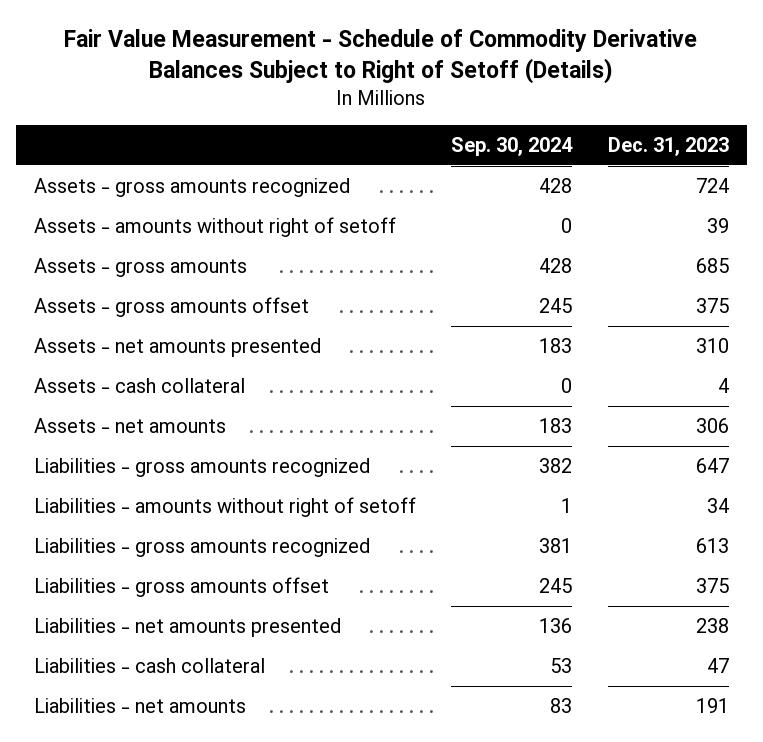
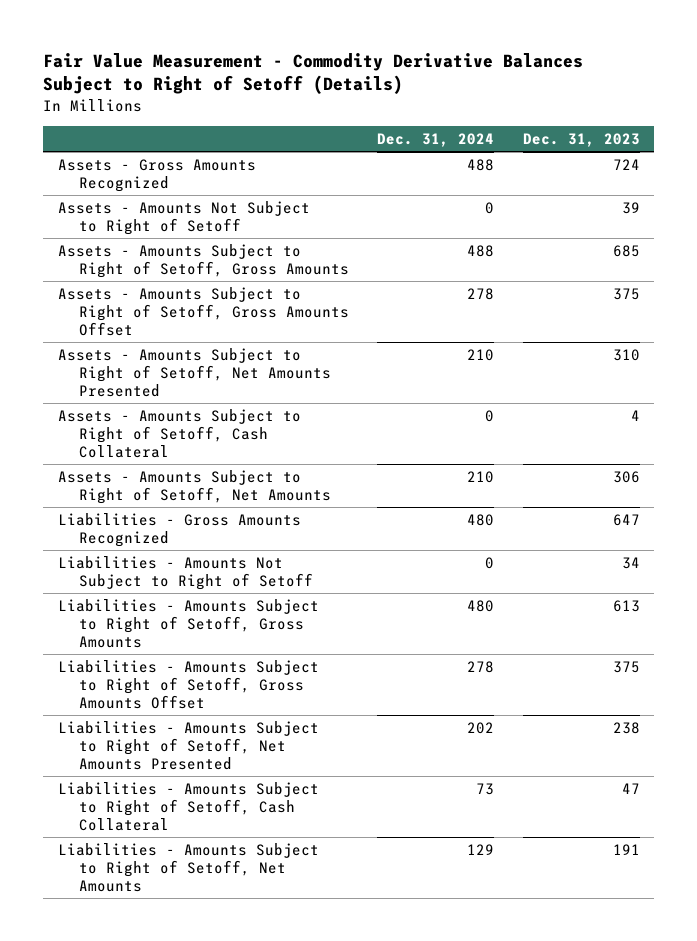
[64,29,698,85] Fair Value Measurement - Schedule of Commodity Derivative Balances Subject to Right of Setoff (Details) -> [43,52,584,95] Fair Value Measurement - Commodity Derivative Balances Subject to Right of Setoff (Details)
[451,136,574,156] Sep. 30, 2024 -> none
none -> [377,132,495,147] Dec. 31, 2024
[33,178,350,198] Assets - gross amounts recognized -> [57,158,256,193] Assets - Gross Amounts Recognized
[33,217,396,238] Assets - amounts without right of setoff -> [57,200,310,236] Assets - Amounts Not Subject to Right of Setoff
[33,258,247,278] Assets - gross amounts -> [57,243,350,279] Assets - Amounts Subject to Right of Setoff, Gross Amounts
[33,297,309,318] Assets - gross amounts offset -> [57,286,350,337] Assets - Amounts Subject to Right of Setoff, Gross Amounts Offset
[33,338,321,358] Assets - net amounts presented -> [57,347,332,398] Assets - Amounts Subject to Right of Setoff, Net Amounts Presented
[33,378,245,394] Assets - cash collateral -> [57,408,301,459] Assets - Amounts Subject to Right of Setoff, Cash Collateral
[33,418,226,434] Assets - net amounts -> [57,469,332,505] Assets - Amounts Subject to Right of Setoff, Net Amounts
[33,458,370,478] Liabilities - gross amounts recognized -> [57,512,301,548] Liabilities - Gross Amounts Recognized
[33,497,416,518] Liabilities - amounts without right of setoff -> [57,555,314,591] Liabilities - Amounts Not Subject to Right of Setoff
[33,538,370,558] Liabilities - gross amounts recognized -> [57,598,319,649] Liabilities - Amounts Subject to Right of Setoff, Gross Amounts
[33,577,329,598] Liabilities - gross amounts offset -> [57,659,319,710] Liabilities - Amounts Subject to Right of Setoff, Gross Amounts Offset
[33,618,341,638] Liabilities - net amounts presented -> [57,720,319,771] Liabilities - Amounts Subject to Right of Setoff, Net Amounts Presented
[33,658,265,674] Liabilities - cash collateral -> [57,781,319,832] Liabilities - Amounts Subject to Right of Setoff, Cash Collateral
[33,698,246,714] Liabilities - net amounts -> [57,842,319,893] Liabilities - Amounts Subject to Right of Setoff, Net Amounts

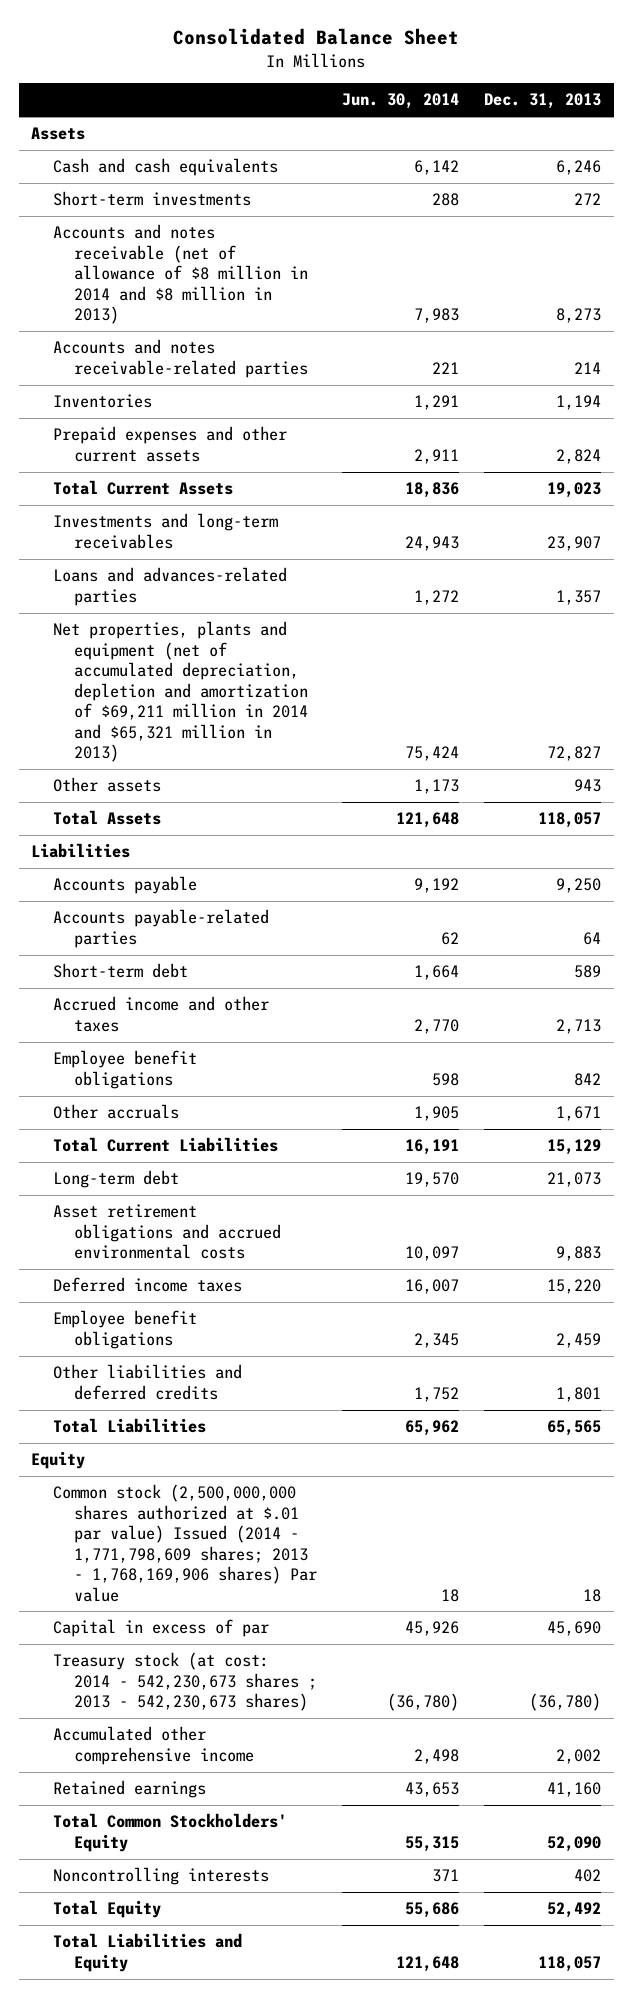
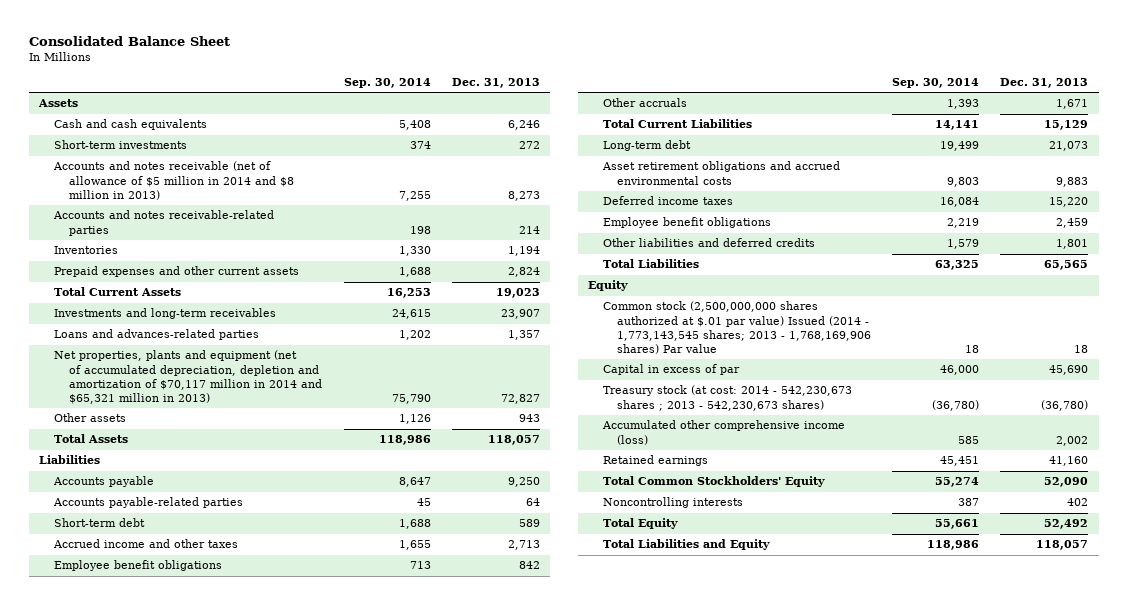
[342,93,460,110] Jun. 30, 2014 -> none
none -> [343,77,431,88] Sep. 30, 2014
[52,224,308,325] Accounts and notes receivable (net of allowance of $8 million in 2014 and $8 million in 2013) -> [52,161,294,200] Accounts and notes receivable (net of allowance of $5 million in 2014 and $8 million in 2013)
[52,621,308,763] Net properties, plants and equipment (net of accumulated depreciation, depletion and amortization of $69,211 million in 2014 and $65,321 million in 2013) -> [53,350,322,405] Net properties, plants and equipment (net of accumulated depreciation, depletion and amortization of $70,117 million in 2014 and $65,321 million in 2013)
[52,1484,317,1602] Common stock (2,500,000,000 shares authorized at $.01 par value) Issued (2014 - 1,771,798,609 shares; 2013 - 1,768,169,906 shares) Par value -> [602,301,872,355] Common stock (2,500,000,000 shares authorized at $.01 par value) Issued (2014 - 1,773,143,545 shares; 2013 - 1,768,169,906 shares) Par value
[52,1726,254,1765] Accumulated other comprehensive income -> [601,420,845,445] Accumulated other comprehensive income (loss)

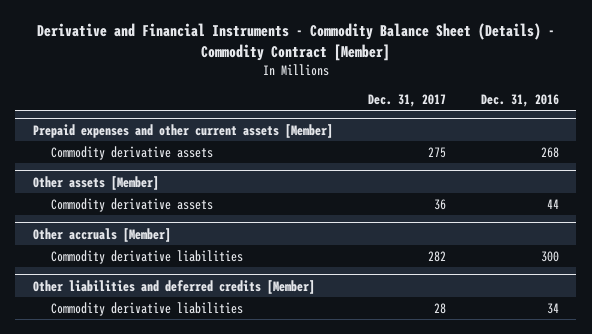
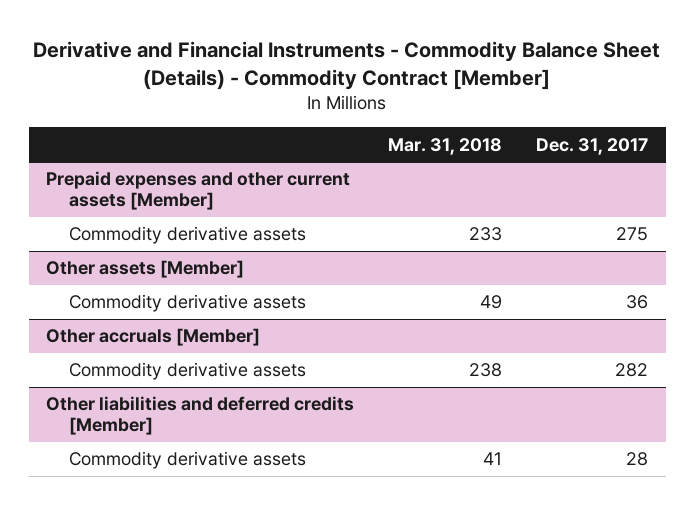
[480,93,559,107] Dec. 31, 2016 -> none
none -> [388,137,503,155] Mar. 31, 2018
[51,249,244,264] Commodity derivative liabilities -> [68,362,306,381] Commodity derivative assets
[51,301,244,316] Commodity derivative liabilities -> [68,451,306,470] Commodity derivative assets

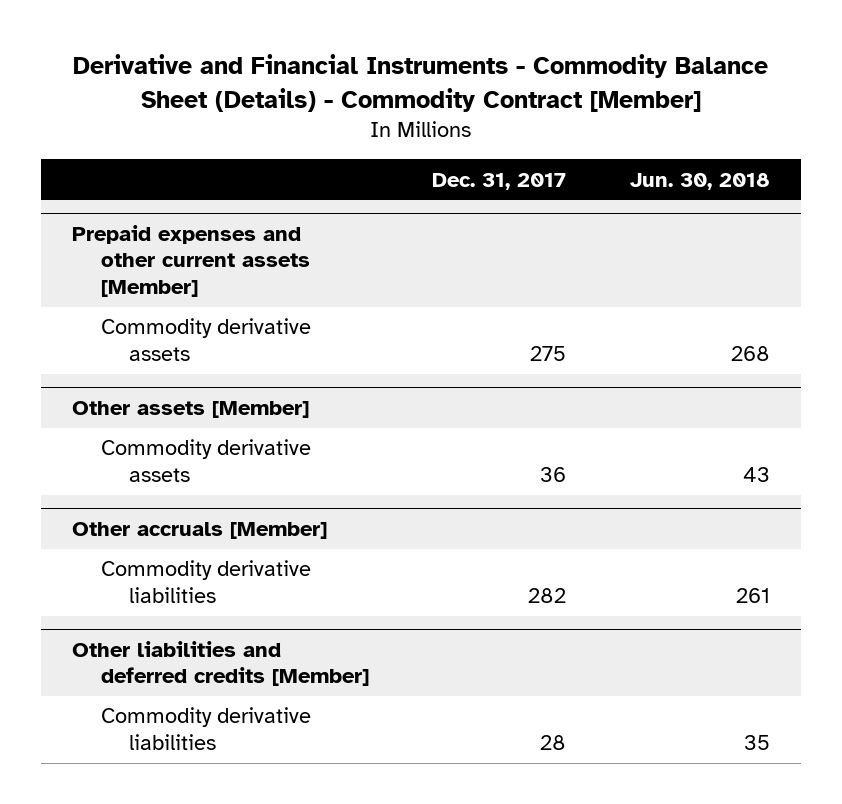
[388,137,503,155] Mar. 31, 2018 -> none
none -> [629,172,770,190] Jun. 30, 2018
[68,362,306,381] Commodity derivative assets -> [100,560,311,604] Commodity derivative liabilities
[68,451,306,470] Commodity derivative assets -> [100,707,311,751] Commodity derivative liabilities

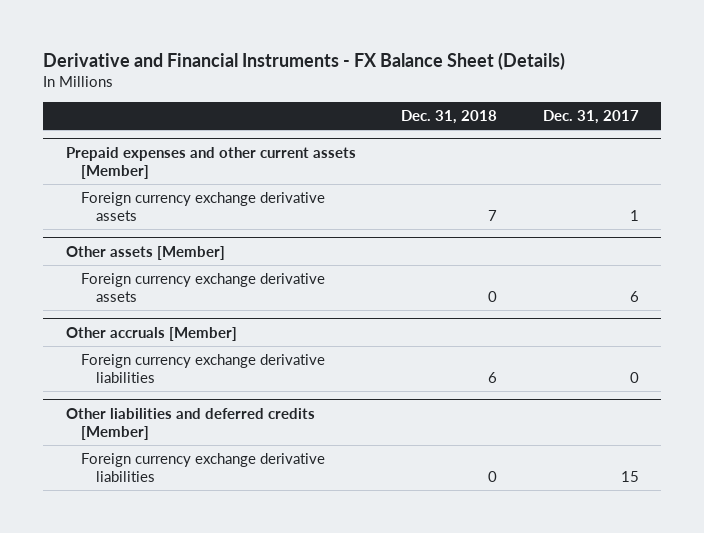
[73,54,769,113] Derivative and Financial Instruments - Commodity Balance Sheet (Details) - Commodity Contract [Member] -> [43,51,566,70] Derivative and Financial Instruments - FX Balance Sheet (Details)
[629,172,770,190] Jun. 30, 2018 -> none
none -> [401,110,498,125] Dec. 31, 2018
[100,318,311,362] Commodity derivative assets -> none
none -> [80,191,325,221] Foreign currency exchange derivative assets
[100,439,311,483] Commodity derivative assets -> none
none -> [80,272,325,302] Foreign currency exchange derivative assets
[100,560,311,604] Commodity derivative liabilities -> none
none -> [80,353,325,383] Foreign currency exchange derivative liabilities
[100,707,311,751] Commodity derivative liabilities -> none
none -> [80,452,325,482] Foreign currency exchange derivative liabilities

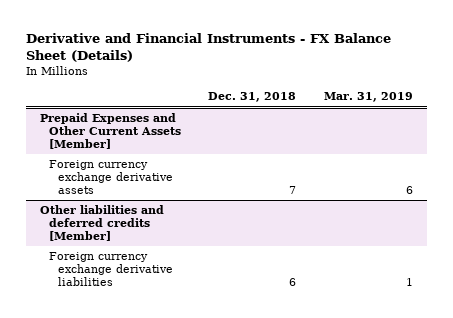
[542,110,639,125] Dec. 31, 2017 -> none
none -> [323,92,413,103] Mar. 31, 2019
[65,146,356,179] Prepaid expenses and other current assets [Member] -> [39,113,181,149] Prepaid Expenses and Other Current Assets [Member]
[65,245,225,260] Other assets [Member] -> none
[80,272,325,302] Foreign currency exchange derivative assets -> none
[65,326,237,341] Other accruals [Member] -> none
[80,353,325,383] Foreign currency exchange derivative liabilities -> none
[488,470,498,482] 0 -> [289,277,297,286] 6

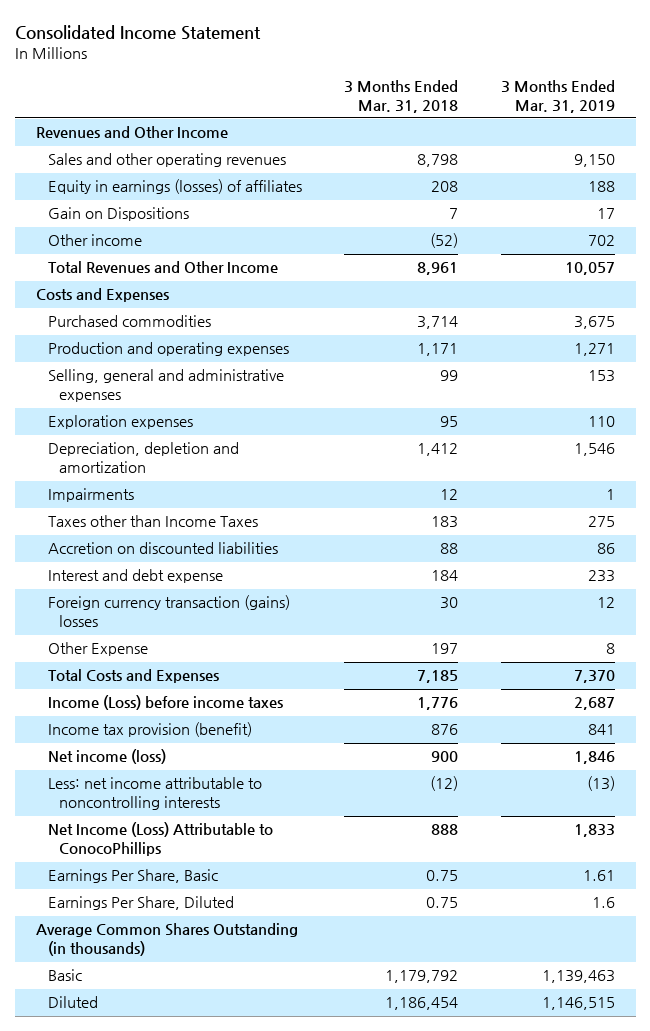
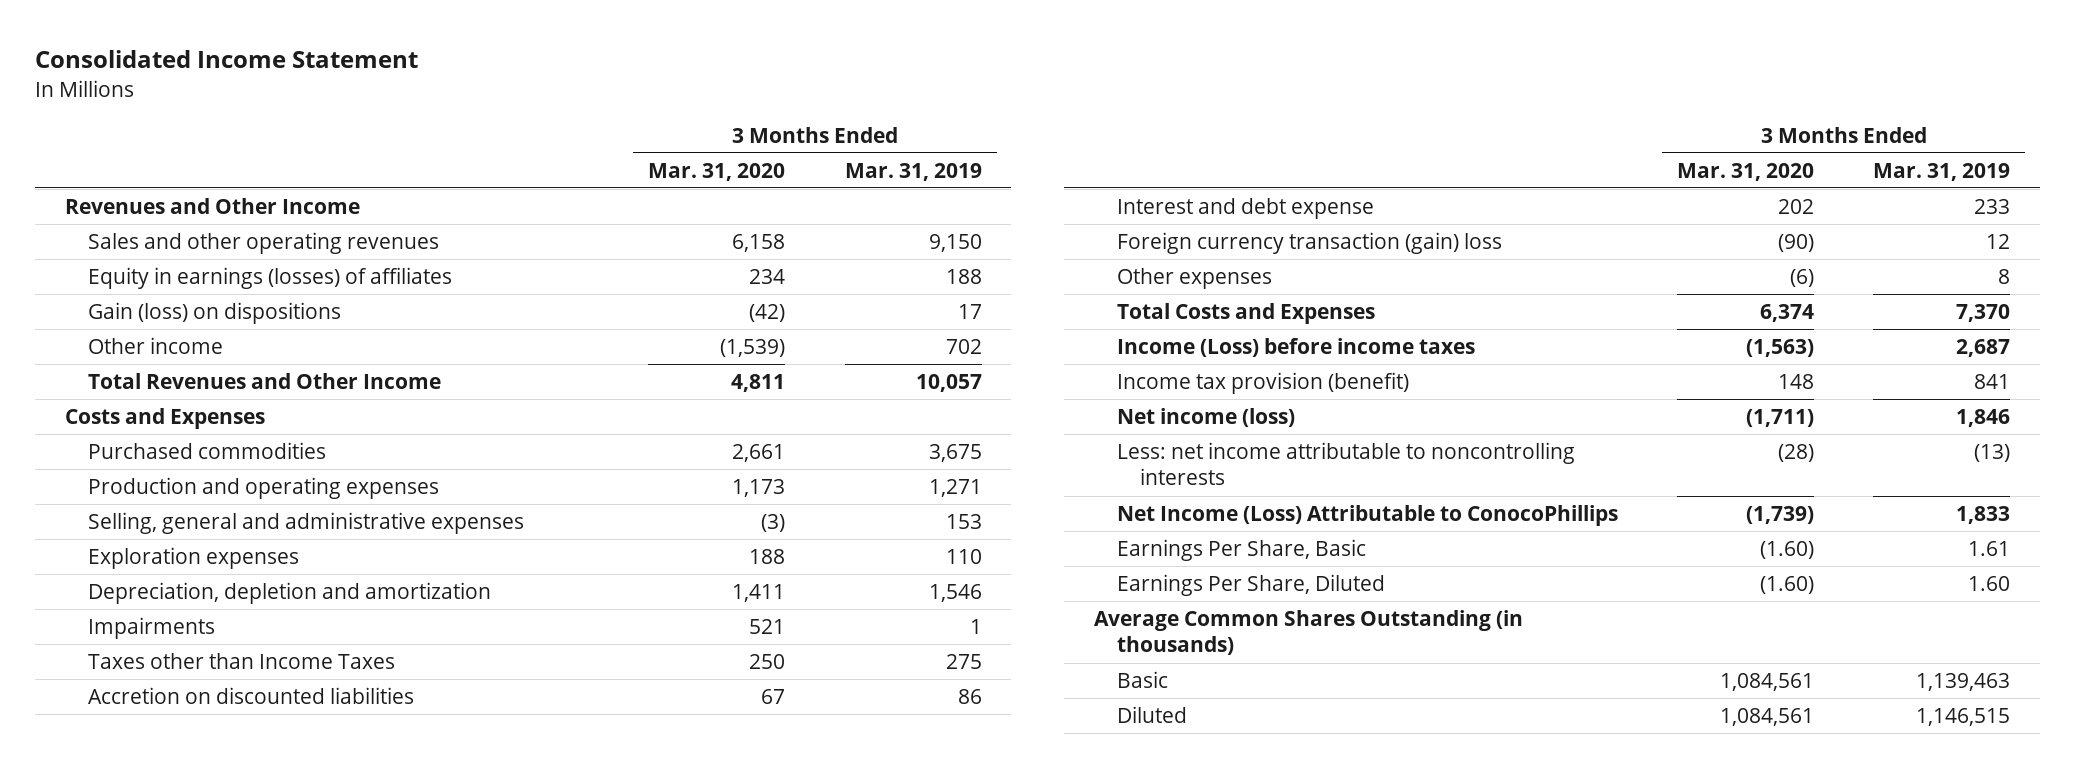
[344,79,459,113] 3 Months Ended Mar. 31, 2018 -> none
none -> [648,162,786,181] Mar. 31, 2020
[47,207,189,222] Gain on Dispositions -> [87,302,341,325] Gain (loss) on dispositions
[47,595,290,628] Foreign currency transaction (gains) losses -> [1116,232,1502,255] Foreign currency transaction (gain) loss
[47,642,148,657] Other Expense -> [1116,268,1272,290] Other expenses
[591,897,615,909] 1.6 -> [1968,576,2011,592] 1.60

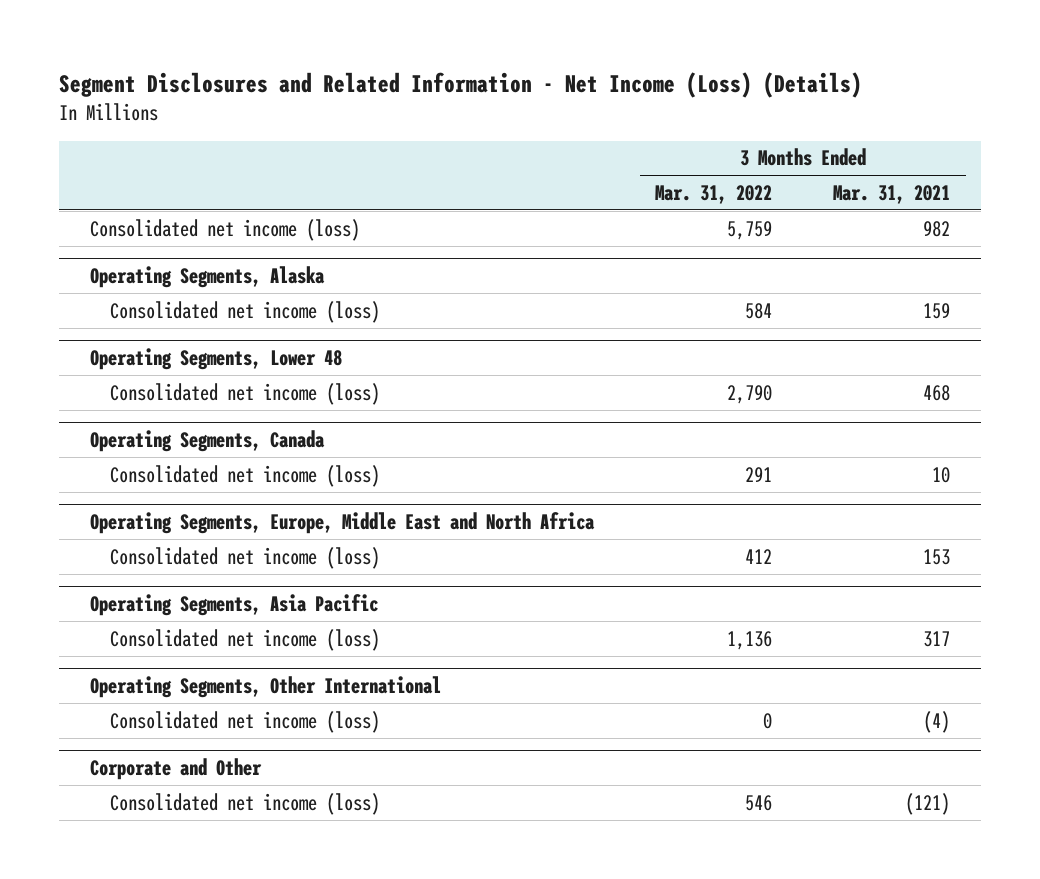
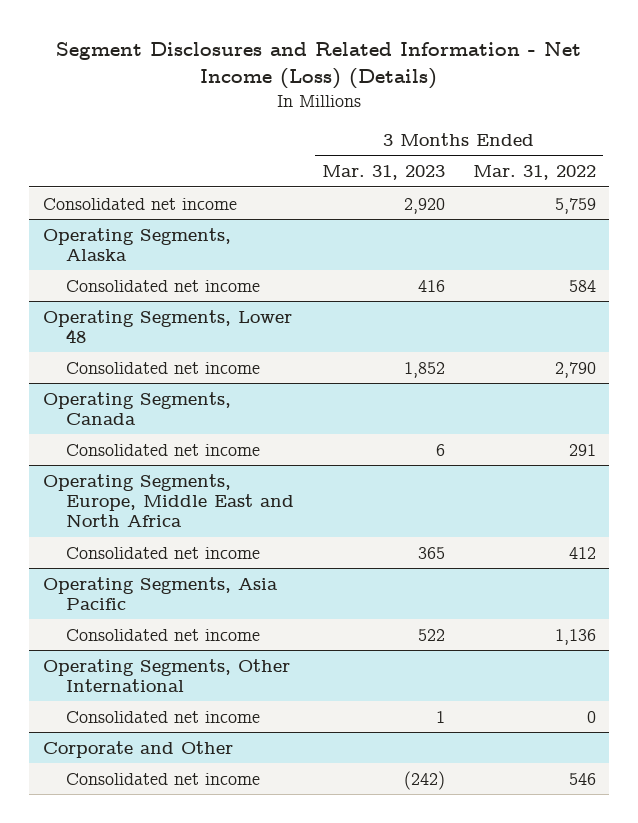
[833,184,951,204] Mar. 31, 2021 -> none
none -> [321,164,445,180] Mar. 31, 2023
[89,218,360,241] Consolidated net income (loss) -> [42,197,237,210] Consolidated net income
[109,300,380,323] Consolidated net income (loss) -> [66,279,261,292] Consolidated net income
[109,382,380,405] Consolidated net income (loss) -> [66,361,261,374] Consolidated net income
[109,464,380,487] Consolidated net income (loss) -> [66,443,261,456] Consolidated net income
[109,546,380,569] Consolidated net income (loss) -> [66,546,261,559] Consolidated net income
[109,628,380,651] Consolidated net income (loss) -> [66,628,261,641] Consolidated net income
[109,710,380,733] Consolidated net income (loss) -> [66,710,261,723] Consolidated net income
[109,792,380,815] Consolidated net income (loss) -> [66,772,261,785] Consolidated net income

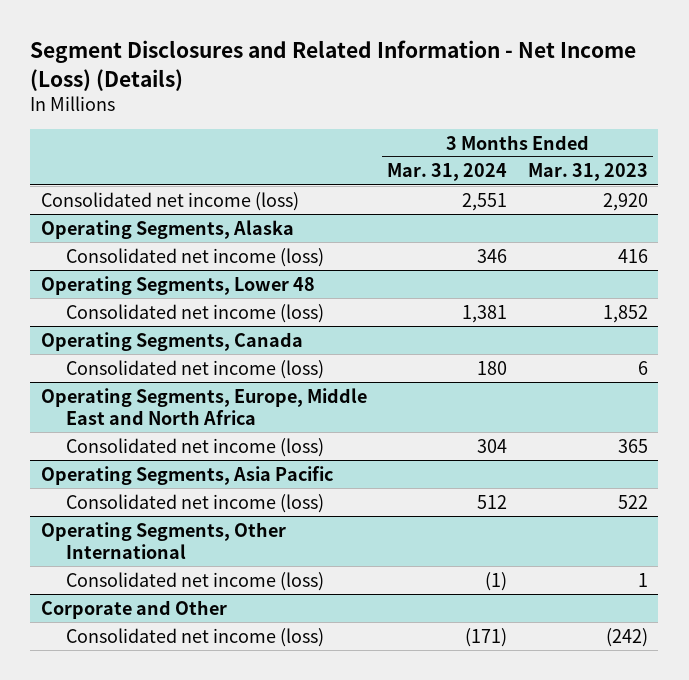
[472,164,596,180] Mar. 31, 2022 -> none
none -> [387,163,508,182] Mar. 31, 2024
[42,197,237,210] Consolidated net income -> [40,191,299,211] Consolidated net income (loss)
[66,279,261,292] Consolidated net income -> [65,247,324,267] Consolidated net income (loss)
[66,361,261,374] Consolidated net income -> [65,303,324,323] Consolidated net income (loss)
[66,443,261,456] Consolidated net income -> [65,359,324,379] Consolidated net income (loss)
[66,546,261,559] Consolidated net income -> [65,437,324,457] Consolidated net income (loss)
[66,628,261,641] Consolidated net income -> [65,493,324,513] Consolidated net income (loss)
[66,710,261,723] Consolidated net income -> [65,571,324,591] Consolidated net income (loss)
[66,772,261,785] Consolidated net income -> [65,627,324,647] Consolidated net income (loss)

